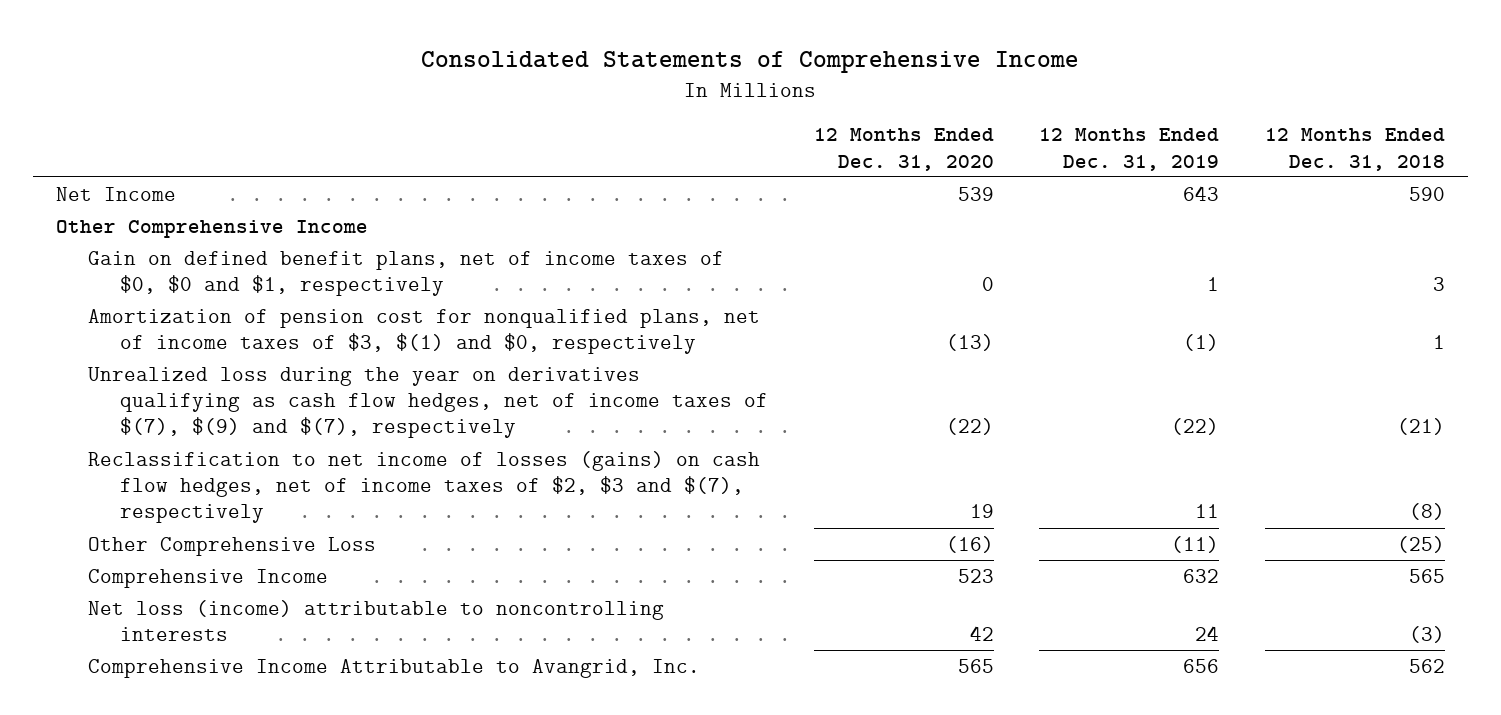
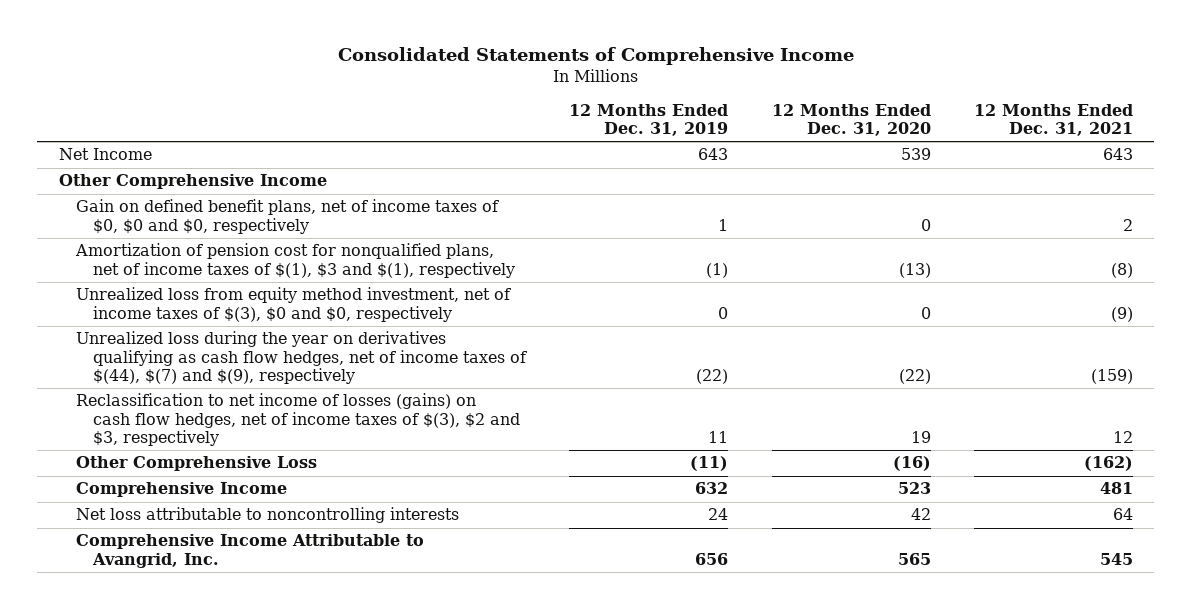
[1265,128,1446,171] 12 Months Ended Dec. 31, 2018 -> none
none -> [973,103,1133,136] 12 Months Ended Dec. 31, 2021
[87,250,724,297] Gain on defined benefit plans, net of income taxes of $0, $0 and $1, respectively -> [76,199,500,234] Gain on defined benefit plans, net of income taxes of $0, $0 and $0, respectively
[87,308,760,355] Amortization of pension cost for nonqualified plans, net of income taxes of $3, $(1) and $0, respectively -> [75,243,516,278] Amortization of pension cost for nonqualified plans, net of income taxes of $(1), $3 and $(1), respectively
none -> [76,287,512,322] Unrealized loss from equity method investment, net of income taxes of $(3), $0 and $0, respectively
[87,366,769,439] Unrealized loss during the year on derivatives qualifying as cash flow hedges, net of income taxes of $(7), $(9) and $(7), respectively -> [76,331,528,384] Unrealized loss during the year on derivatives qualifying as cash flow hedges, net of income taxes of $(44), $(7) and $(9), respectively
[87,450,760,524] Reclassification to net income of losses (gains) on cash flow hedges, net of income taxes of $2, $3 and $(7), respectively -> [76,393,521,446] Reclassification to net income of losses (gains) on cash flow hedges, net of income taxes of $(3), $2 and $3, respectively
[87,599,664,642] Net loss (income) attributable to noncontrolling interests -> [76,507,460,524] Net loss attributable to noncontrolling interests

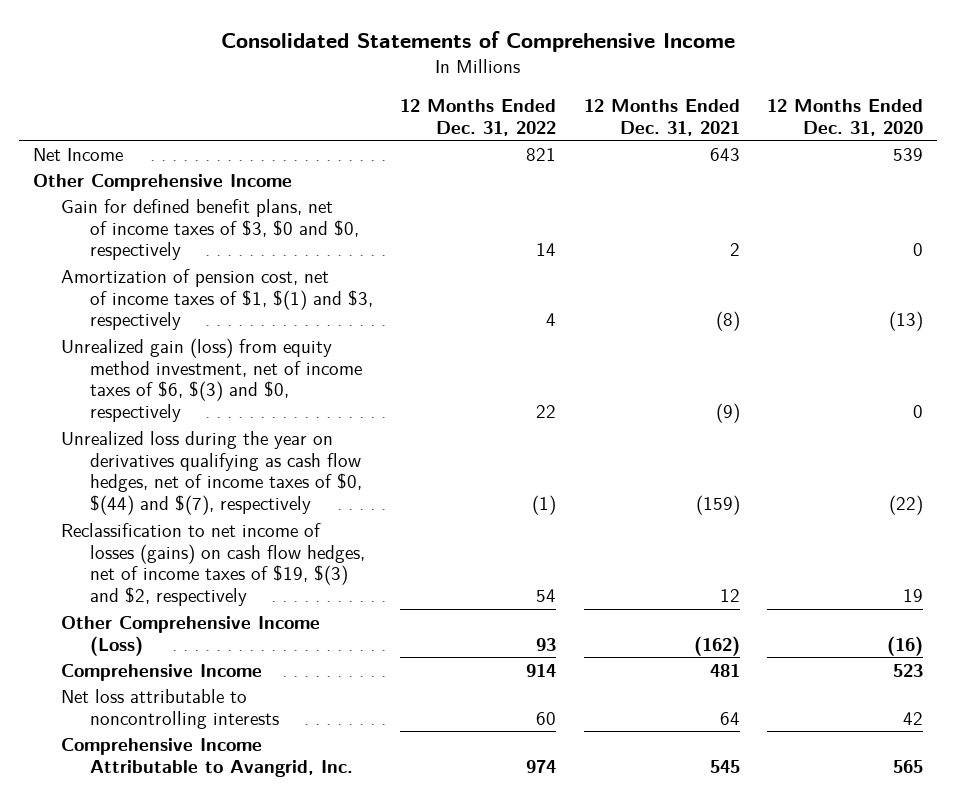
[569,103,729,136] 12 Months Ended Dec. 31, 2019 -> none
none -> [400,99,557,136] 12 Months Ended Dec. 31, 2022
[76,199,500,234] Gain on defined benefit plans, net of income taxes of $0, $0 and $0, respectively -> [61,198,359,261] Gain for defined benefit plans, net of income taxes of $3, $0 and $0, respectively
[75,243,516,278] Amortization of pension cost for nonqualified plans, net of income taxes of $(1), $3 and $(1), respectively -> [61,268,373,331] Amortization of pension cost, net of income taxes of $1, $(1) and $3, respectively
[76,287,512,322] Unrealized loss from equity method investment, net of income taxes of $(3), $0 and $0, respectively -> [61,337,362,423] Unrealized gain (loss) from equity method investment, net of income taxes of $6, $(3) and $0, respectively
[76,331,528,384] Unrealized loss during the year on derivatives qualifying as cash flow hedges, net of income taxes of $(44), $(7) and $(9), respectively -> [61,430,362,516] Unrealized loss during the year on derivatives qualifying as cash flow hedges, net of income taxes of $0, $(44) and $(7), respectively
[76,393,521,446] Reclassification to net income of losses (gains) on cash flow hedges, net of income taxes of $(3), $2 and $3, respectively -> [61,522,365,607] Reclassification to net income of losses (gains) on cash flow hedges, net of income taxes of $19, $(3) and $2, respectively
[76,456,318,472] Other Comprehensive Loss -> [61,615,321,656] Other Comprehensive Income (Loss)

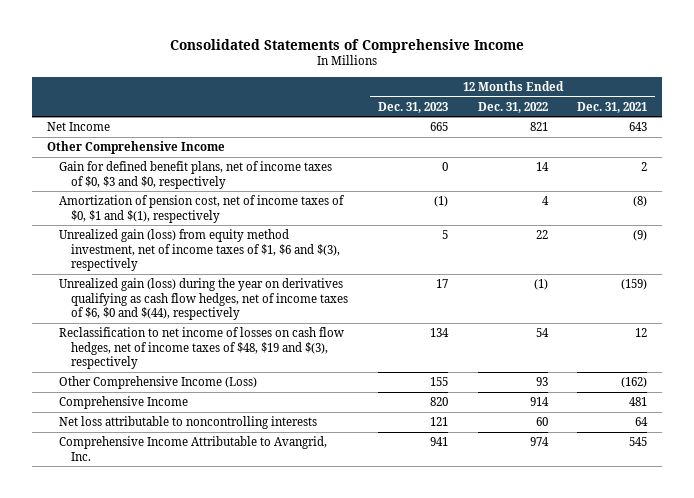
[767,99,924,136] 12 Months Ended Dec. 31, 2020 -> none
none -> [377,101,448,113] Dec. 31, 2023
[61,198,359,261] Gain for defined benefit plans, net of income taxes of $3, $0 and $0, respectively -> [58,161,332,189] Gain for defined benefit plans, net of income taxes of $0, $3 and $0, respectively
[61,268,373,331] Amortization of pension cost, net of income taxes of $1, $(1) and $3, respectively -> [58,195,345,223] Amortization of pension cost, net of income taxes of $0, $1 and $(1), respectively
[61,337,362,423] Unrealized gain (loss) from equity method investment, net of income taxes of $6, $(3) and $0, respectively -> [58,229,341,272] Unrealized gain (loss) from equity method investment, net of income taxes of $1, $6 and $(3), respectively
[61,430,362,516] Unrealized loss during the year on derivatives qualifying as cash flow hedges, net of income taxes of $0, $(44) and $(7), respectively -> [58,278,349,321] Unrealized gain (loss) during the year on derivatives qualifying as cash flow hedges, net of income taxes of $6, $0 and $(44), respectively
[61,522,365,607] Reclassification to net income of losses (gains) on cash flow hedges, net of income taxes of $19, $(3) and $2, respectively -> [58,327,344,370] Reclassification to net income of losses on cash flow hedges, net of income taxes of $48, $19 and $(3), respectively

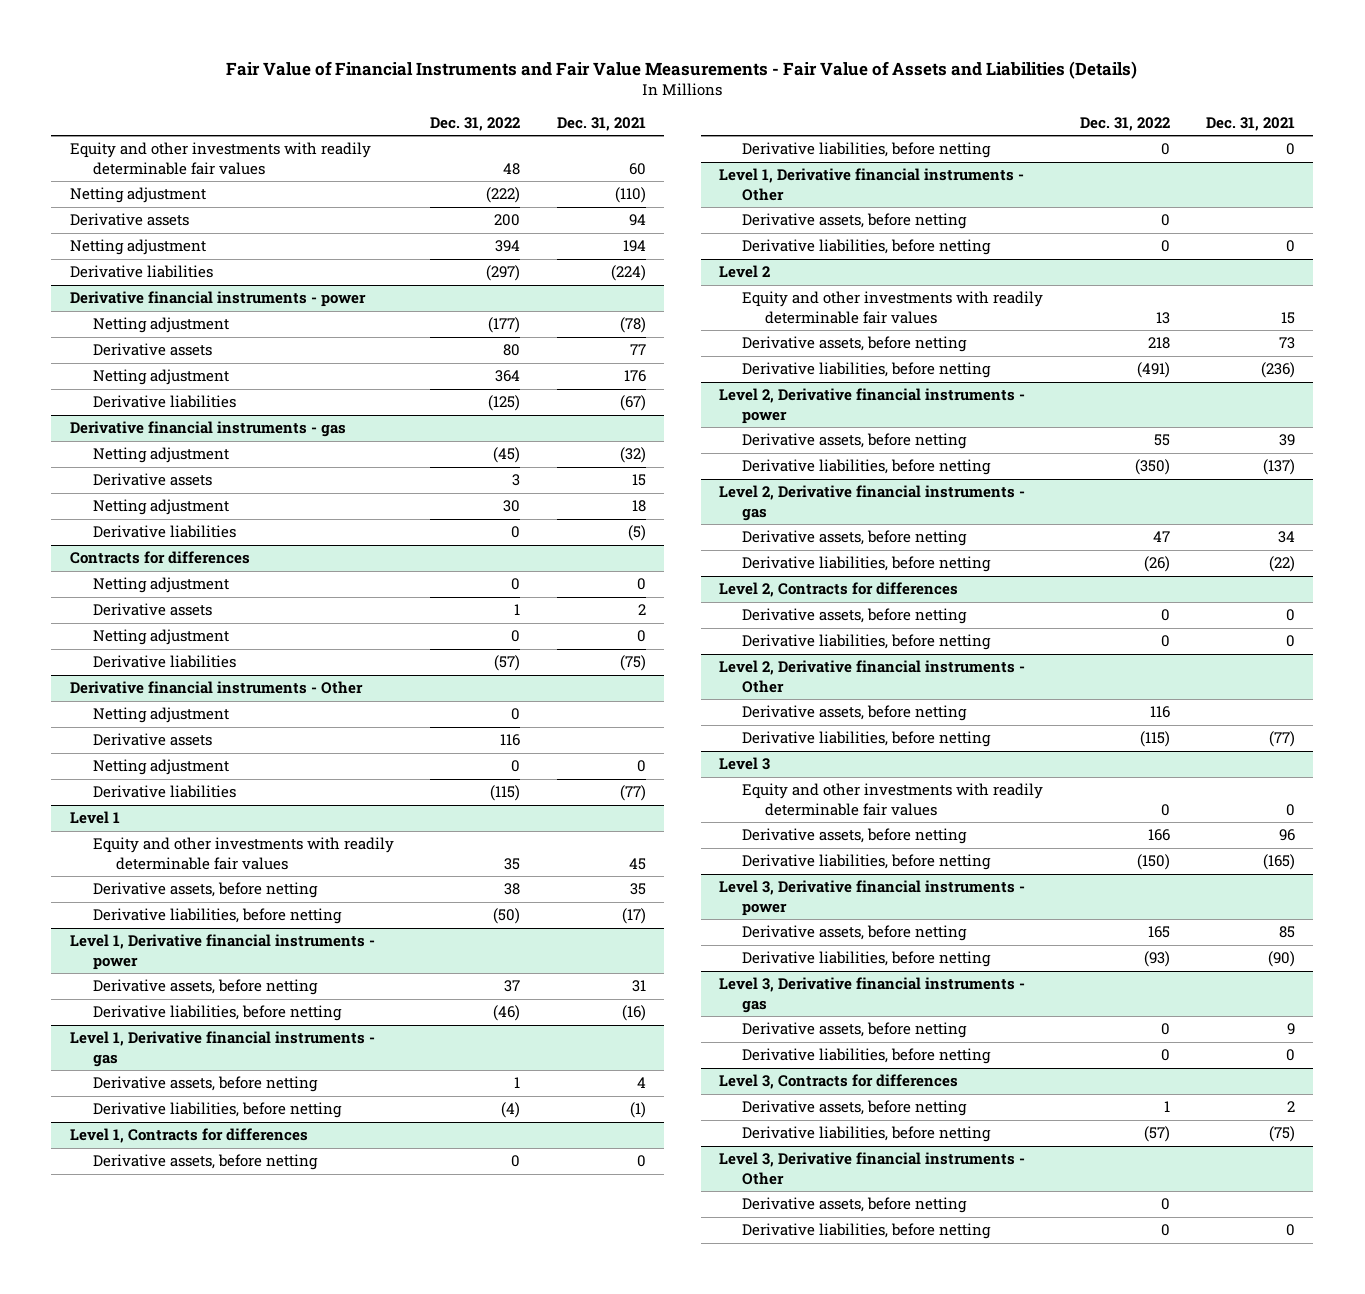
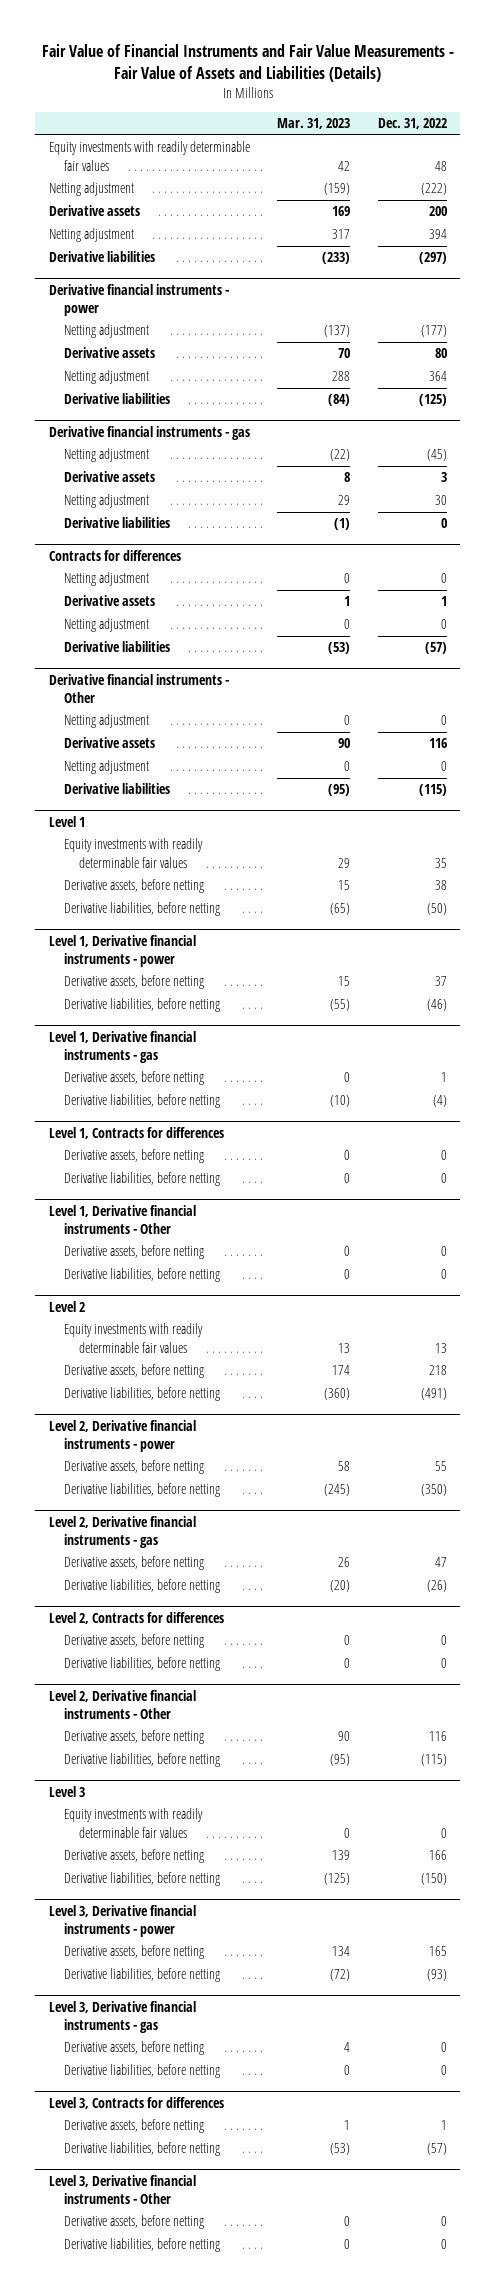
[556,116,646,131] Dec. 31, 2021 -> none
none -> [277,118,351,130] Mar. 31, 2023
[69,142,371,175] Equity and other investments with readily determinable fair values -> [48,141,250,171] Equity investments with readily determinable fair values
[92,837,394,870] Equity and other investments with readily determinable fair values -> [63,838,203,868] Equity investments with readily determinable fair values
[742,291,1044,324] Equity and other investments with readily determinable fair values -> [63,1323,203,1353] Equity investments with readily determinable fair values
[742,783,1044,816] Equity and other investments with readily determinable fair values -> [63,1808,203,1838] Equity investments with readily determinable fair values

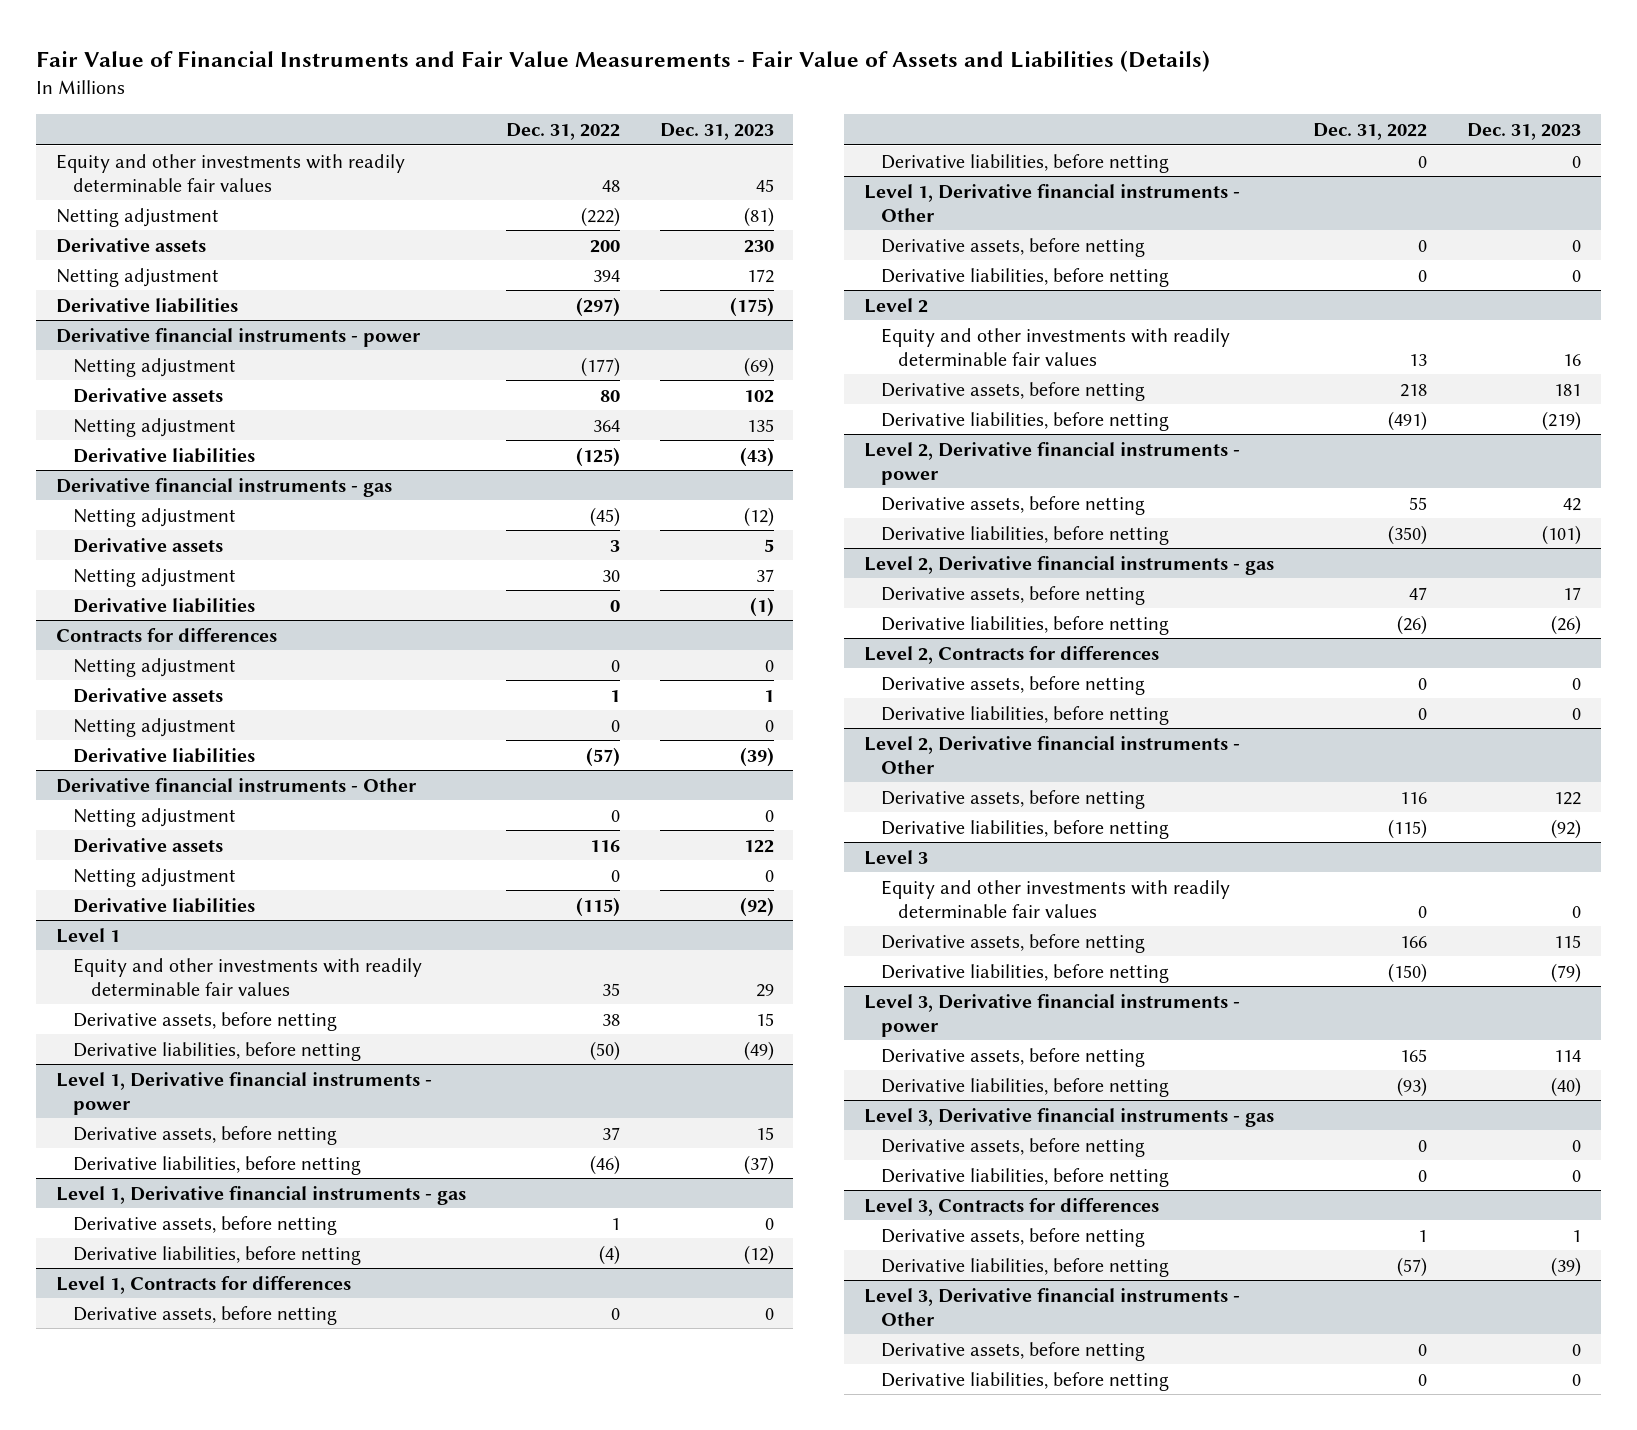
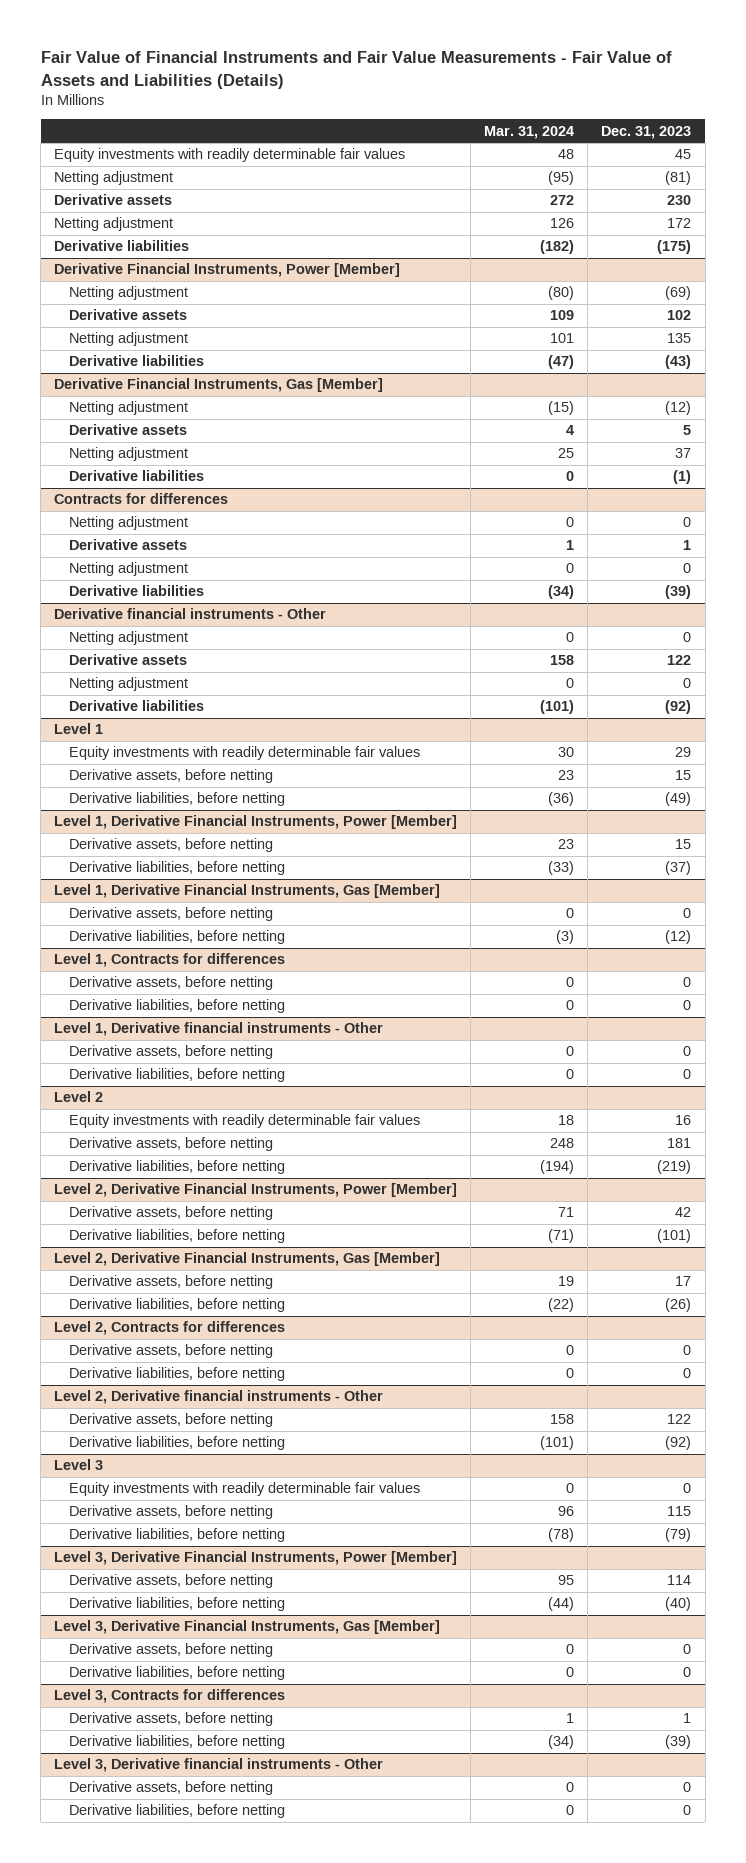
[505,123,620,141] Dec. 31, 2022 -> none
none -> [484,125,575,139] Mar. 31, 2024
[55,153,405,192] Equity and other investments with readily determinable fair values -> [54,148,406,163] Equity investments with readily determinable fair values
[55,327,421,347] Derivative financial instruments - power -> [54,263,401,278] Derivative Financial Instruments, Power [Member]
[55,477,392,497] Derivative financial instruments - gas -> [54,378,384,393] Derivative Financial Instruments, Gas [Member]
[73,957,423,996] Equity and other investments with readily determinable fair values -> [68,746,420,761] Equity investments with readily determinable fair values
[55,1071,432,1115] Level 1, Derivative financial instruments - power -> [54,815,458,830] Level 1, Derivative Financial Instruments, Power [Member]
[55,1185,466,1205] Level 1, Derivative financial instruments - gas -> [54,884,441,899] Level 1, Derivative Financial Instruments, Gas [Member]
[881,327,1231,366] Equity and other investments with readily determinable fair values -> [68,1114,420,1129] Equity investments with readily determinable fair values
[863,441,1240,485] Level 2, Derivative financial instruments - power -> [54,1183,458,1198] Level 2, Derivative Financial Instruments, Power [Member]
[863,555,1274,575] Level 2, Derivative financial instruments - gas -> [54,1252,441,1267] Level 2, Derivative Financial Instruments, Gas [Member]
[881,879,1231,918] Equity and other investments with readily determinable fair values -> [68,1482,420,1497] Equity investments with readily determinable fair values
[863,993,1240,1037] Level 3, Derivative financial instruments - power -> [54,1551,458,1566] Level 3, Derivative Financial Instruments, Power [Member]
[863,1107,1274,1127] Level 3, Derivative financial instruments - gas -> [54,1620,441,1635] Level 3, Derivative Financial Instruments, Gas [Member]

